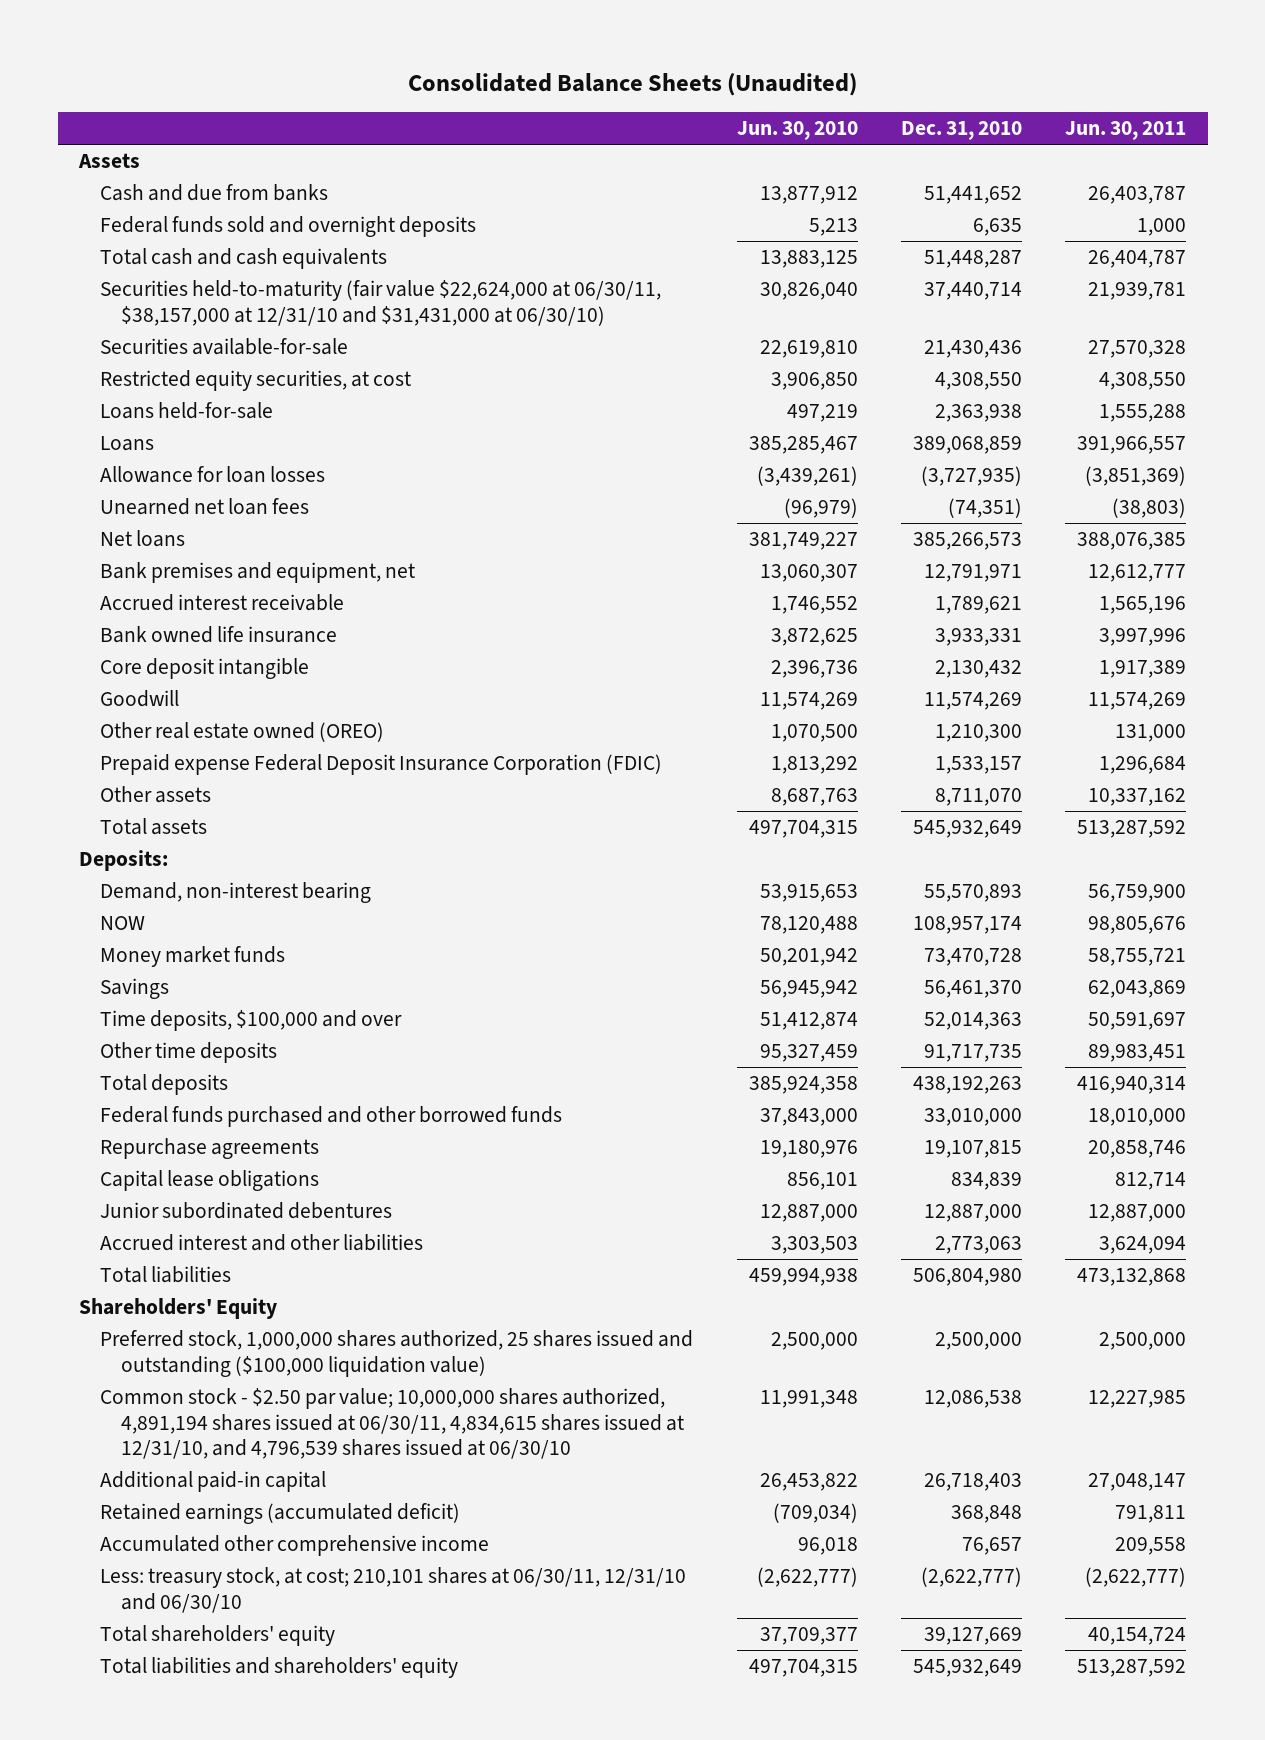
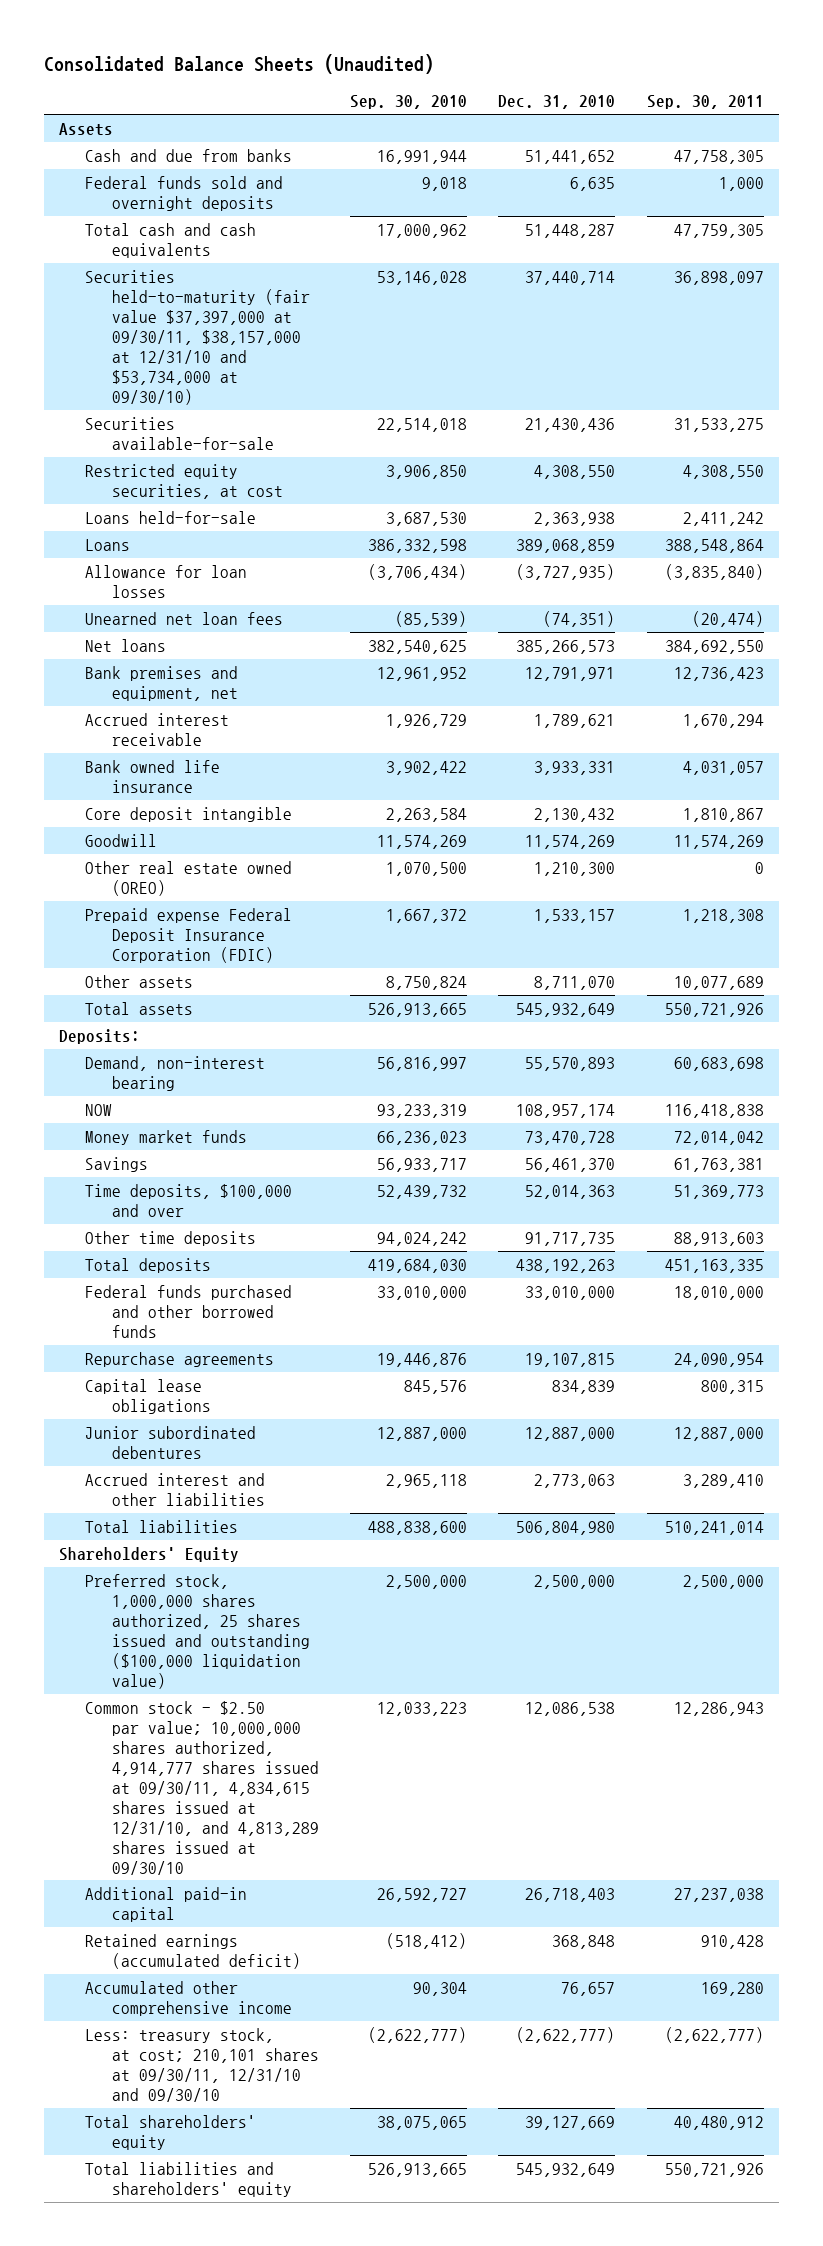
[736,121,858,141] Jun. 30, 2010 -> none
[1065,121,1187,141] Jun. 30, 2011 -> none
none -> [350,95,468,110] Sep. 30, 2010
none -> [646,95,764,110] Sep. 30, 2011
[100,280,662,326] Securities held-to-maturity (fair value $22,624,000 at 06/30/11, $38,157,000 at 12/31/10 and $31,431,000 at 06/30/10) -> [85,269,310,405] Securities held-to-maturity (fair value $37,397,000 at 09/30/11, $38,157,000 at 12/31/10 and $53,734,000 at 09/30/10)
[100,1388,685,1460] Common stock - $2.50 par value; 10,000,000 shares authorized, 4,891,194 shares issued at 06/30/11, 4,834,615 shares issued at 12/31/10, and 4,796,539 shares issued at 06/30/10 -> [85,1700,319,1875] Common stock - $2.50 par value; 10,000,000 shares authorized, 4,914,777 shares issued at 09/30/11, 4,834,615 shares issued at 12/31/10, and 4,813,289 shares issued at 09/30/10
[100,1567,687,1613] Less: treasury stock, at cost; 210,101 shares at 06/30/11, 12/31/10 and 06/30/10 -> [85,2027,319,2102] Less: treasury stock, at cost; 210,101 shares at 09/30/11, 12/31/10 and 09/30/10

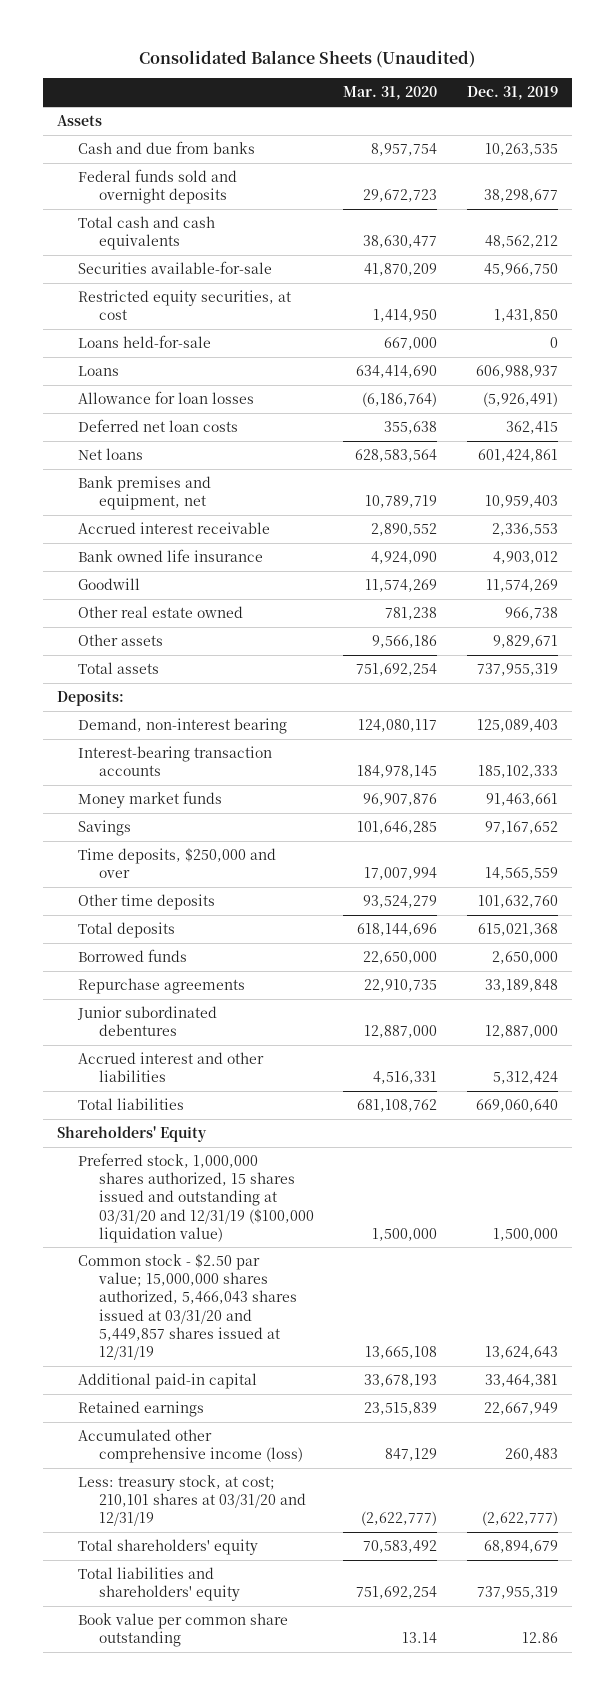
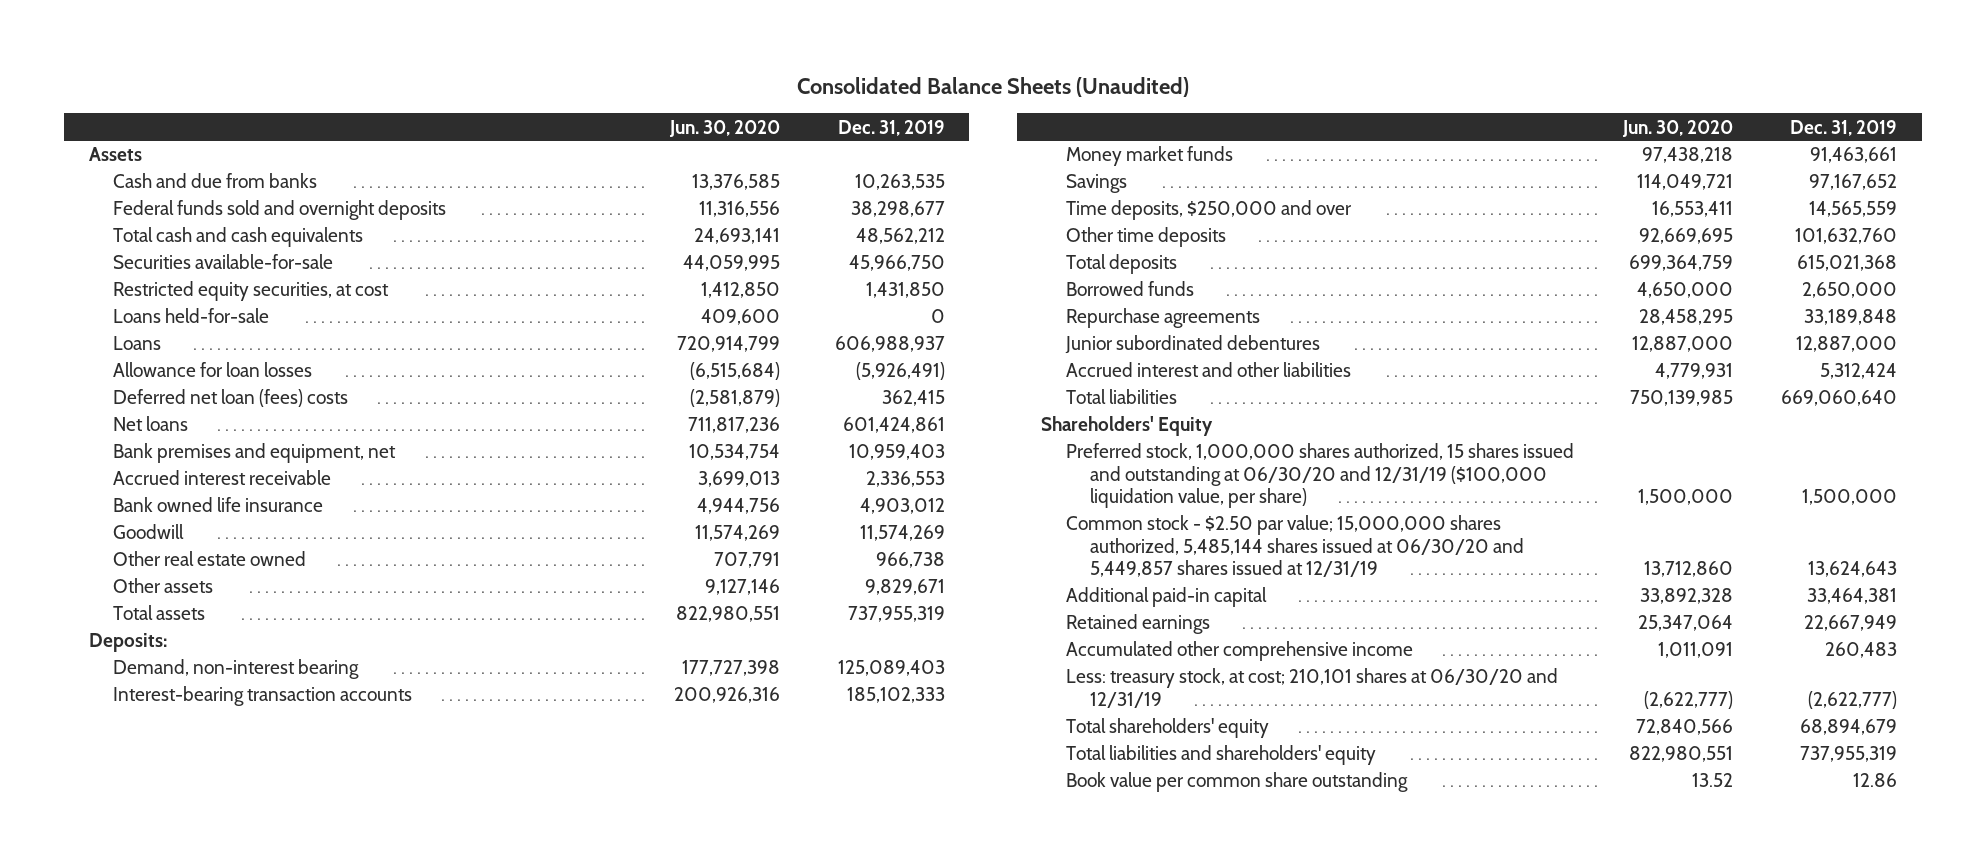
[343,86,438,101] Mar. 31, 2020 -> none
none -> [668,119,780,137] Jun. 30, 2020
[78,418,239,432] Deferred net loan costs -> [113,389,349,408] Deferred net loan (fees) costs
[78,1152,314,1243] Preferred stock, 1,000,000 shares authorized, 15 shares issued and outstanding at 03/31/20 and 12/31/19 ($100,000 liquidation value) -> [1065,443,1574,509] Preferred stock, 1,000,000 shares authorized, 15 shares issued and outstanding at 06/30/20 and 12/31/19 ($100,000 liquidation value, per share)
[78,1253,297,1360] Common stock - $2.50 par value; 15,000,000 shares authorized, 5,466,043 shares issued at 03/31/20 and 5,449,857 shares issued at 12/31/19 -> [1065,515,1524,578] Common stock - $2.50 par value; 15,000,000 shares authorized, 5,485,144 shares issued at 06/30/20 and 5,449,857 shares issued at 12/31/19
[78,1428,303,1464] Accumulated other comprehensive income (loss) -> [1065,641,1413,662] Accumulated other comprehensive income
[78,1474,306,1527] Less: treasury stock, at cost; 210,101 shares at 03/31/20 and 12/31/19 -> [1065,668,1558,708] Less: treasury stock, at cost; 210,101 shares at 06/30/20 and 12/31/19

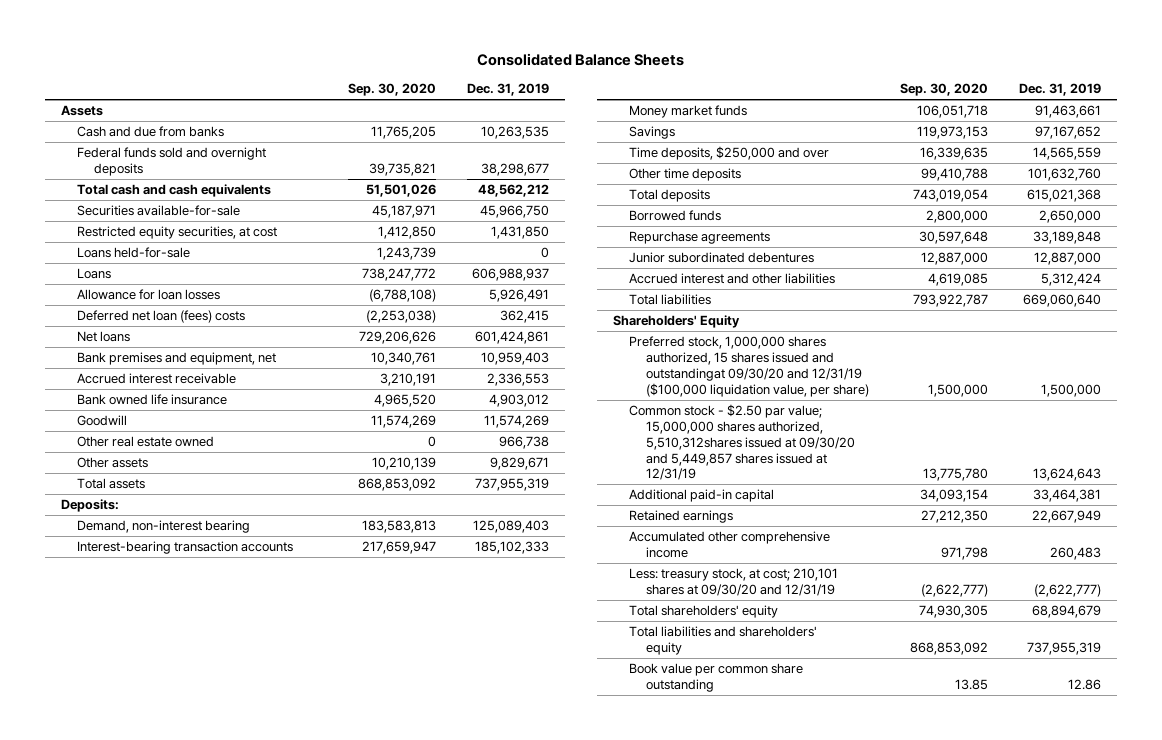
[797,77,1190,98] Consolidated Balance Sheets (Unaudited) -> [476,53,684,67] Consolidated Balance Sheets
[668,119,780,137] Jun. 30, 2020 -> none
none -> [348,83,437,97] Sep. 30, 2020
[855,362,945,381] (5,926,491) -> [489,289,550,303] 5,926,491
[1065,443,1574,509] Preferred stock, 1,000,000 shares authorized, 15 shares issued and outstanding at 06/30/20 and 12/31/19 ($100,000 liquidation value, per share) -> [629,336,869,397] Preferred stock, 1,000,000 shares authorized, 15 shares issued and outstandingat 09/30/20 and 12/31/19 ($100,000 liquidation value, per share)
[1065,515,1524,578] Common stock - $2.50 par value; 15,000,000 shares authorized, 5,485,144 shares issued at 06/30/20 and 5,449,857 shares issued at 12/31/19 -> [629,404,855,481] Common stock - $2.50 par value; 15,000,000 shares authorized, 5,510,312shares issued at 09/30/20 and 5,449,857 shares issued at 12/31/19
[1065,668,1558,708] Less: treasury stock, at cost; 210,101 shares at 06/30/20 and 12/31/19 -> [629,568,839,596] Less: treasury stock, at cost; 210,101 shares at 09/30/20 and 12/31/19

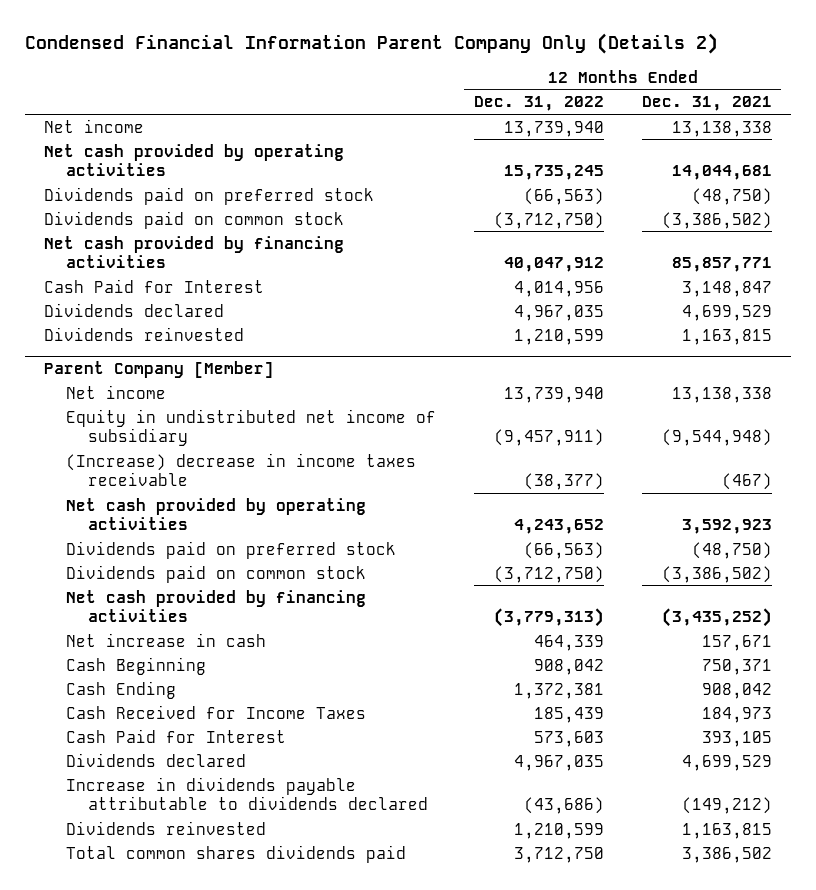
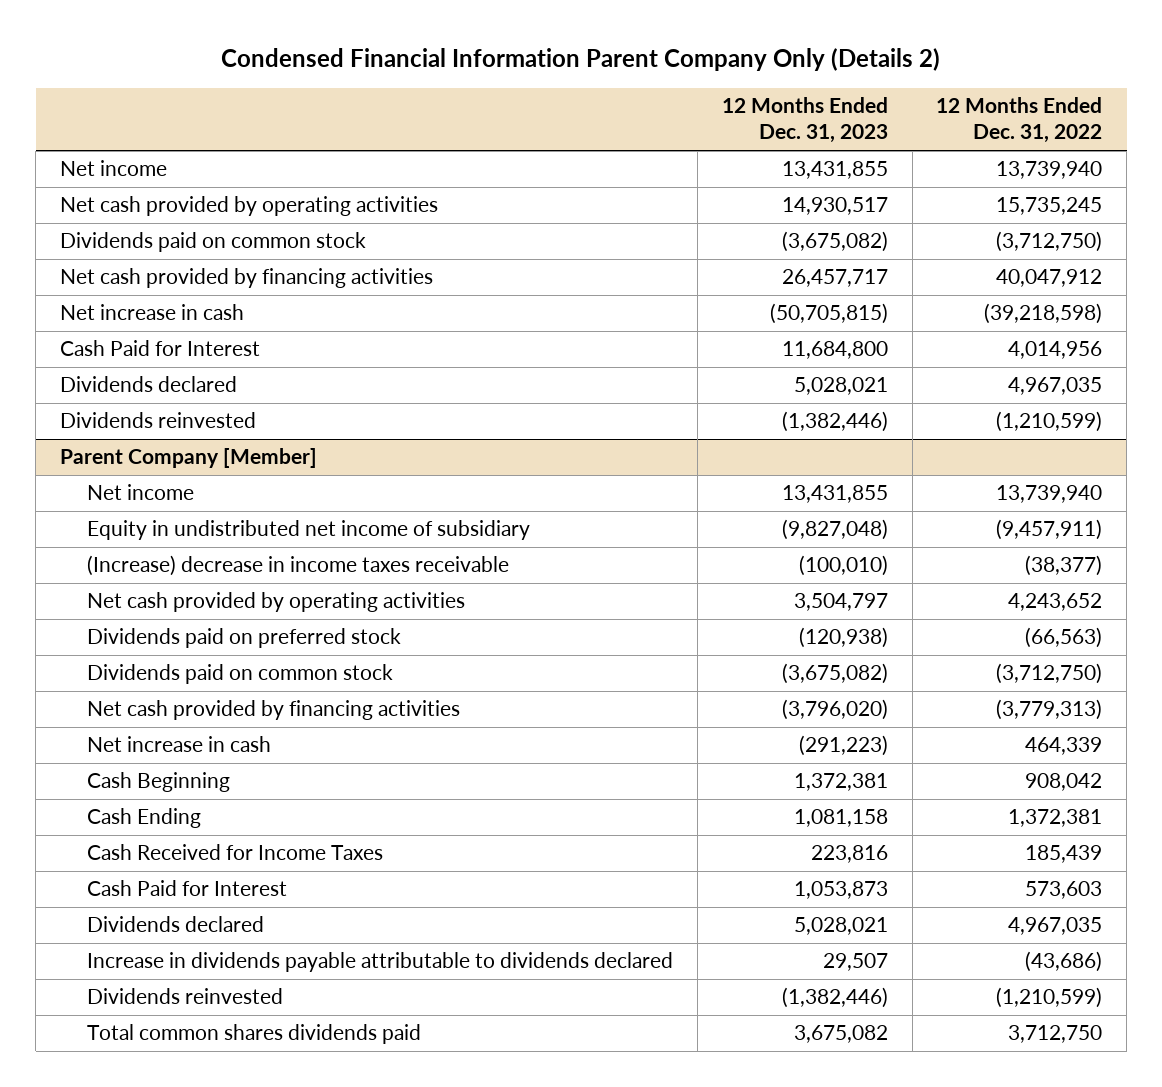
[641,96,772,112] Dec. 31, 2021 -> none
none -> [721,97,888,144] 12 Months Ended Dec. 31, 2023
[44,186,375,205] Dividends paid on preferred stock -> none
none -> [59,304,244,321] Net increase in cash
[513,328,604,345] 1,210,599 -> [996,411,1103,433] (1,210,599)
[513,822,604,839] 1,210,599 -> [996,987,1103,1009] (1,210,599)

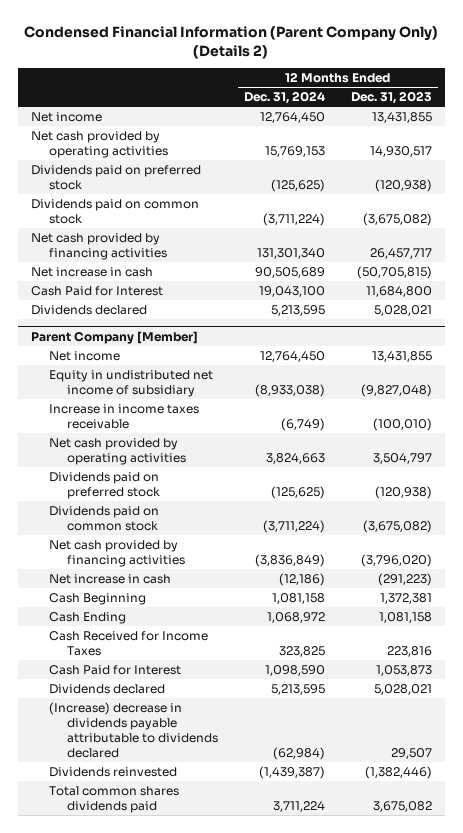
[221,48,941,72] Condensed Financial Information Parent Company Only (Details 2) -> [24,25,439,59] Condensed Financial Information (Parent Company Only) (Details 2)
[936,97,1103,144] 12 Months Ended Dec. 31, 2022 -> none
none -> [244,91,326,105] Dec. 31, 2024
none -> [30,165,201,191] Dividends paid on preferred stock
[59,412,256,429] Dividends reinvested -> none
[87,555,510,577] (Increase) decrease in income taxes receivable -> [49,404,200,430] Increase in income taxes receivable
[87,952,674,973] Increase in dividends payable attributable to dividends declared -> [49,702,219,759] (Increase) decrease in dividends payable attributable to dividends declared

